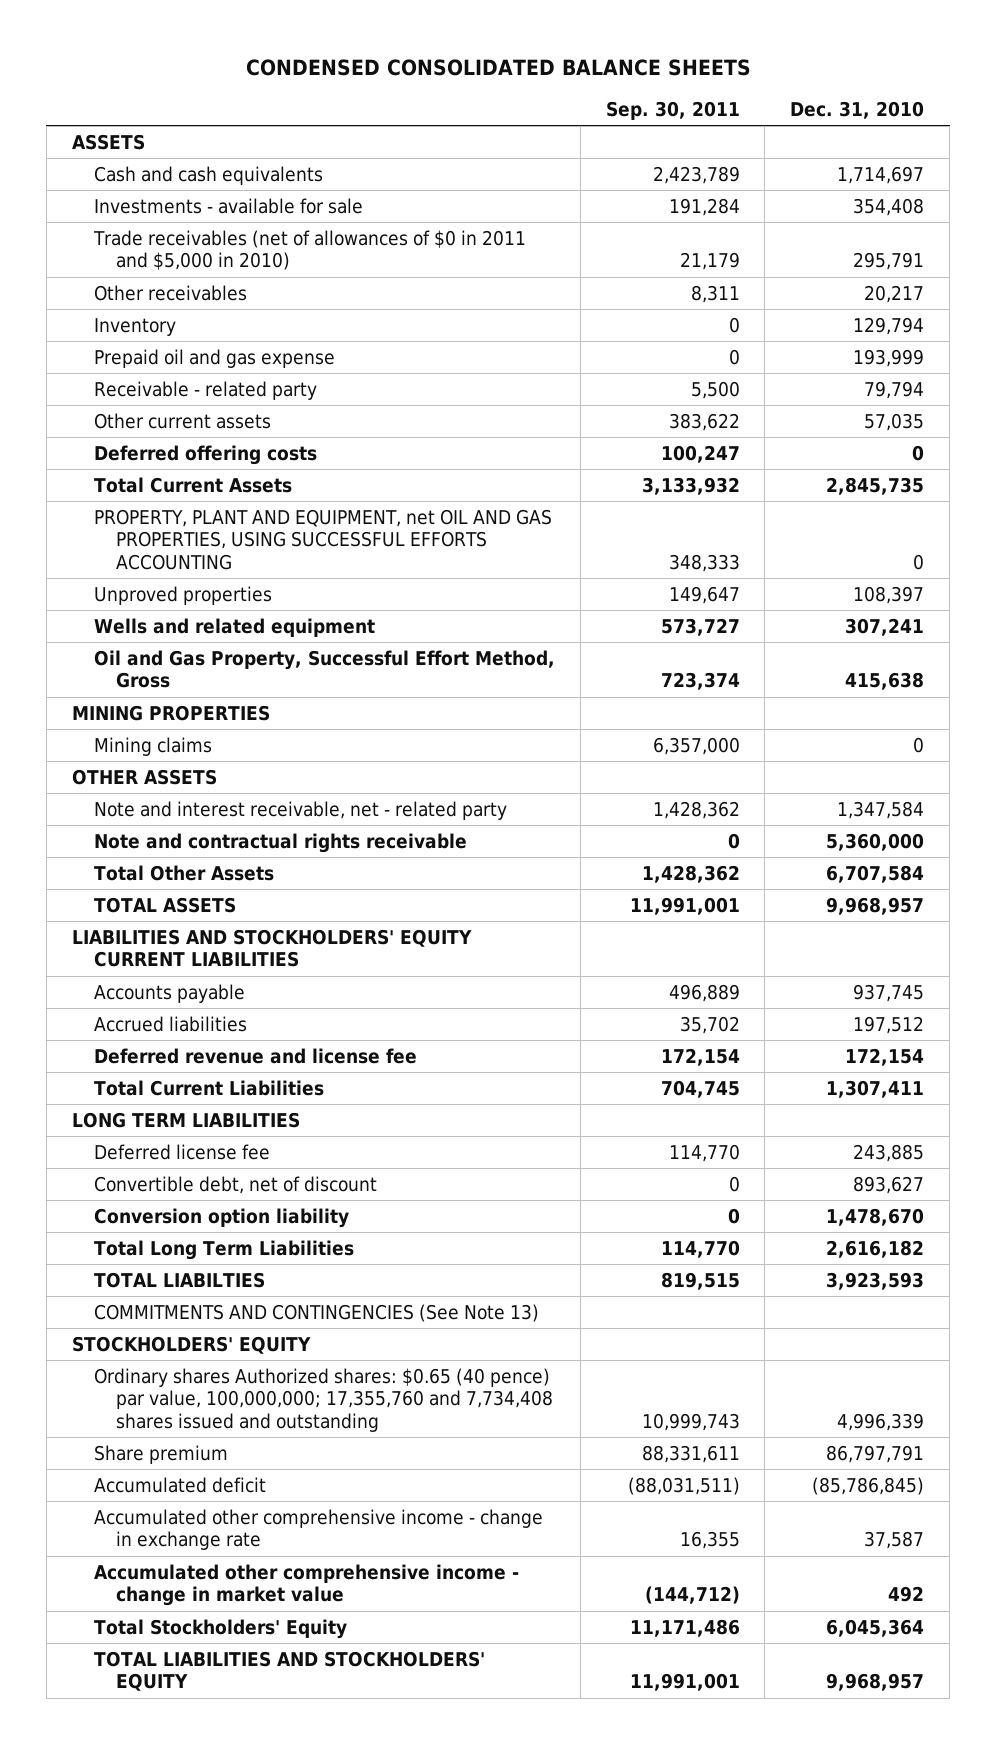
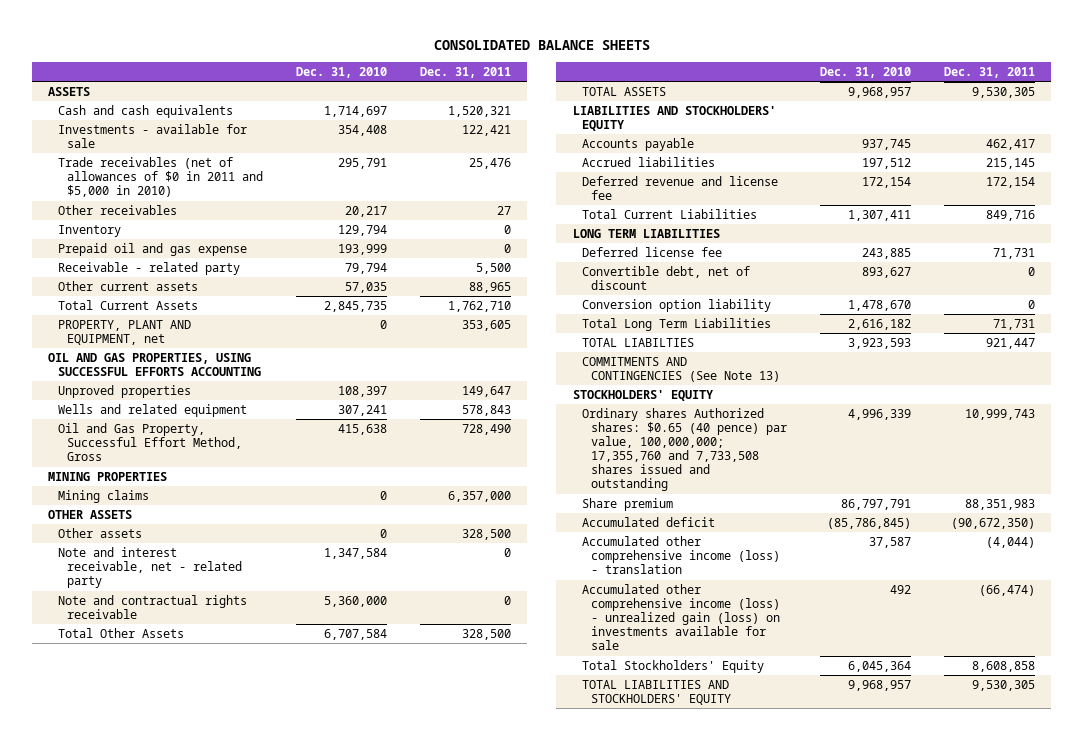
[245,58,751,76] CONDENSED CONSOLIDATED BALANCE SHEETS -> [433,40,650,51] CONSOLIDATED BALANCE SHEETS
[605,100,740,120] Sep. 30, 2011 -> none
none -> [419,66,511,78] Dec. 31, 2011
[93,444,317,465] Deferred offering costs -> none
[93,508,552,571] PROPERTY, PLANT AND EQUIPMENT, net OIL AND GAS PROPERTIES, USING SUCCESSFUL EFFORTS ACCOUNTING -> [57,319,191,346] PROPERTY, PLANT AND EQUIPMENT, net
none -> [48,352,261,377] OIL AND GAS PROPERTIES, USING SUCCESSFUL EFFORTS ACCOUNTING
none -> [57,527,142,538] Other assets
[71,928,472,968] LIABILITIES AND STOCKHOLDERS' EQUITY CURRENT LIABILITIES -> [572,105,776,132] LIABILITIES AND STOCKHOLDERS' EQUITY
[93,1367,554,1433] Ordinary shares Authorized shares: $0.65 (40 pence) par value, 100,000,000; 17,355,760 and 7,734,408 shares issued and outstanding -> [582,407,788,492] Ordinary shares Authorized shares: $0.65 (40 pence) par value, 100,000,000; 17,355,760 and 7,733,508 shares issued and outstanding
[93,1508,543,1551] Accumulated other comprehensive income - change in exchange rate -> [582,535,781,575] Accumulated other comprehensive income (loss) - translation
[93,1563,519,1607] Accumulated other comprehensive income - change in market value -> [582,583,781,651] Accumulated other comprehensive income (loss) - unrealized gain (loss) on investments available for sale

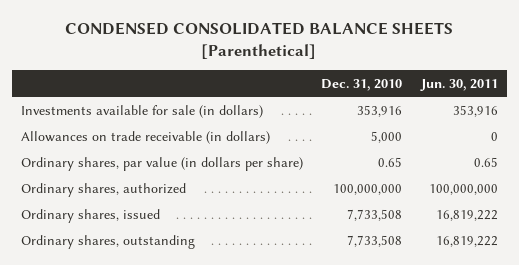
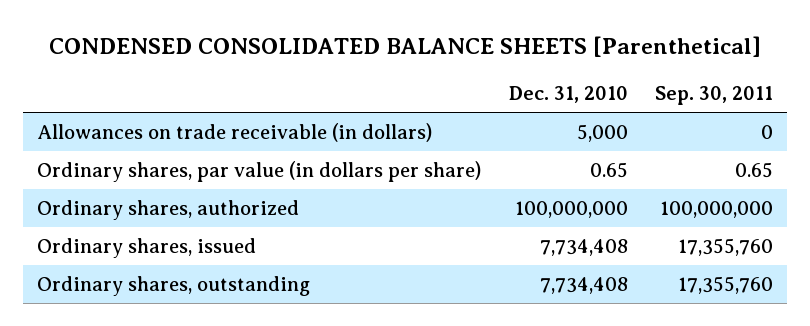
[419,78,498,91] Jun. 30, 2011 -> none
none -> [655,86,774,106] Sep. 30, 2011
[20,104,263,118] Investments available for sale (in dollars) -> none
[347,208,403,221] 7,733,508 -> [539,238,628,256] 7,734,408
[347,234,403,247] 7,733,508 -> [539,276,628,294] 7,734,408

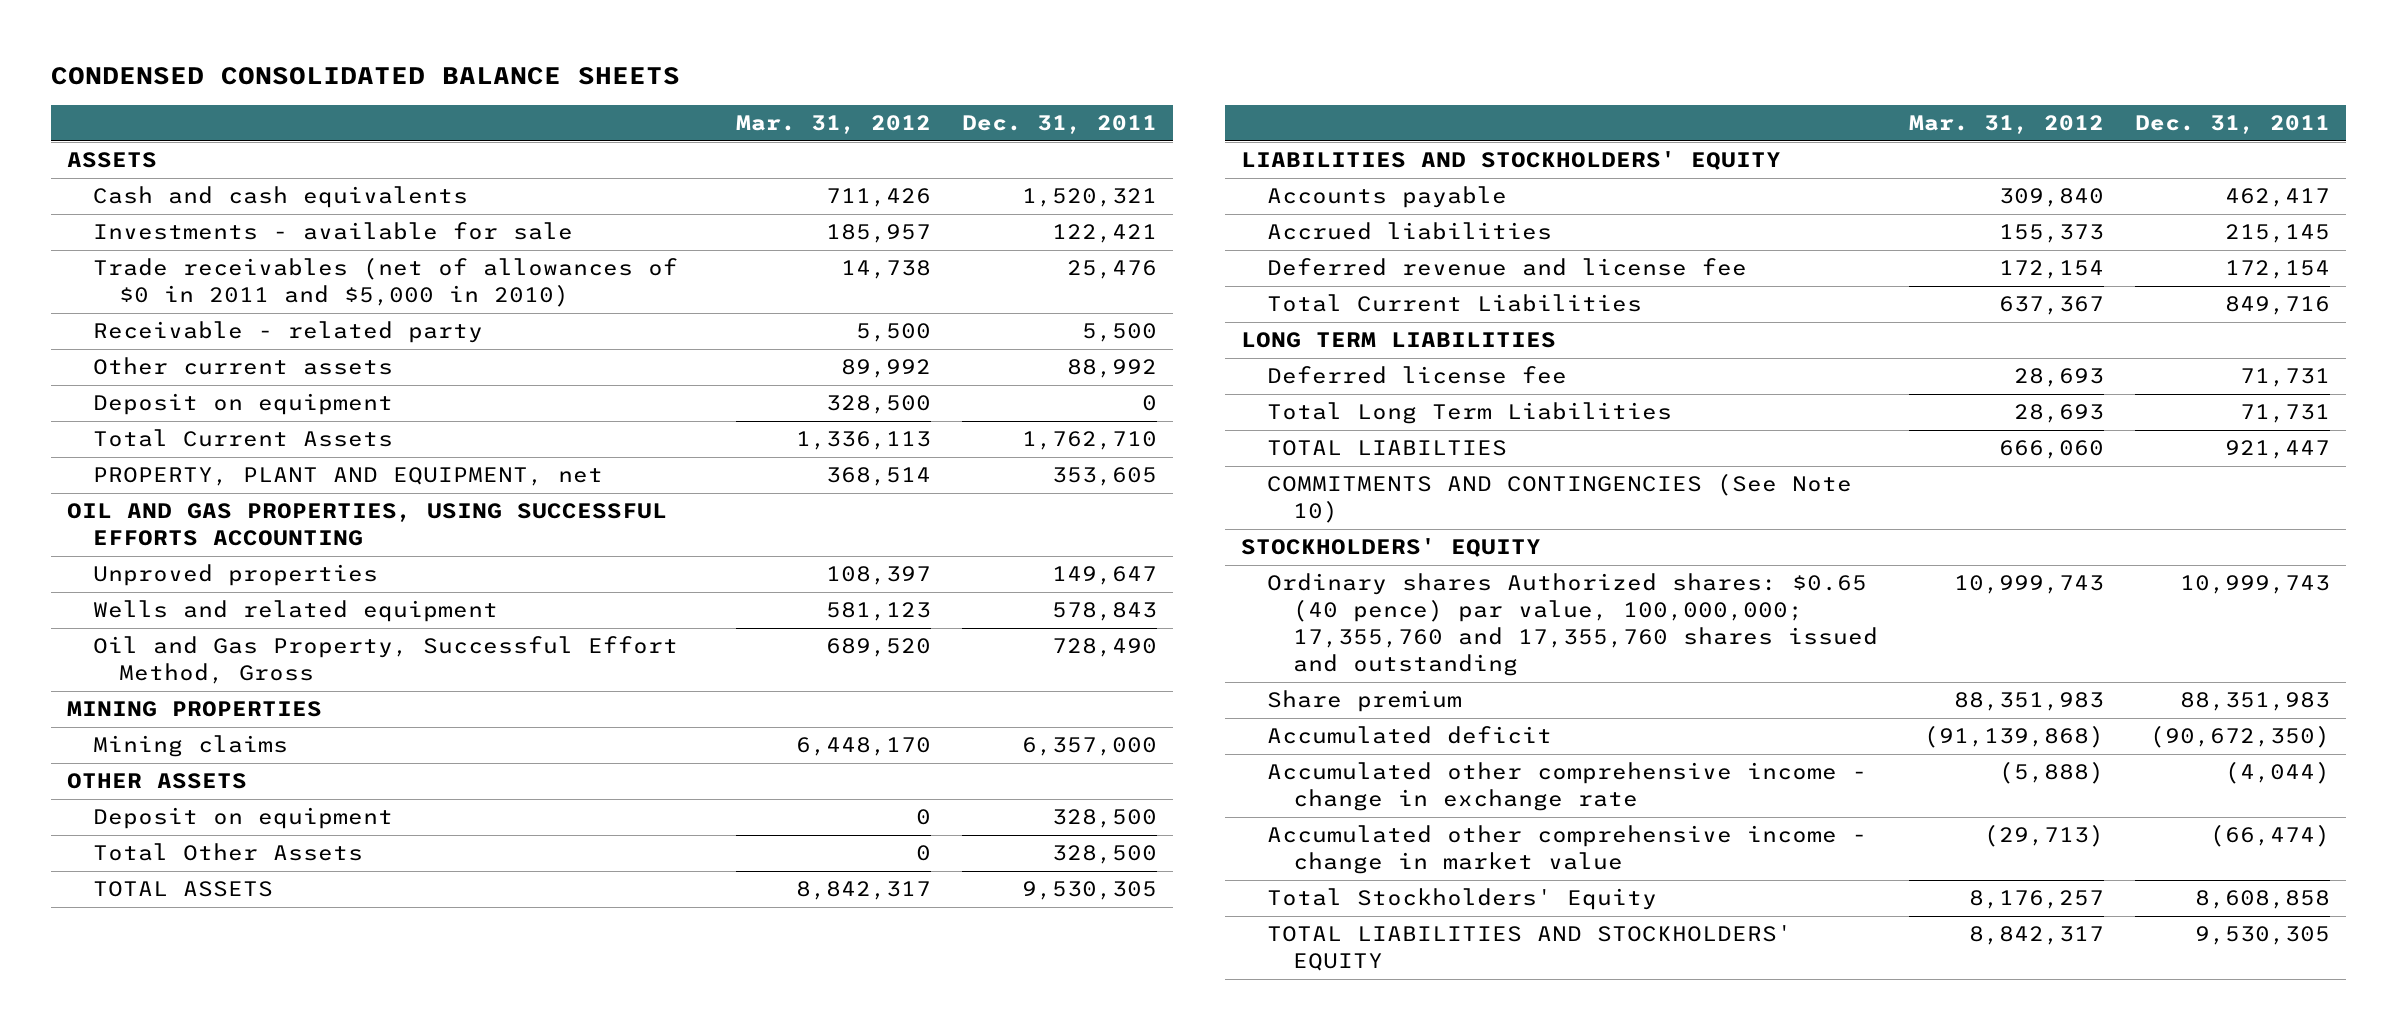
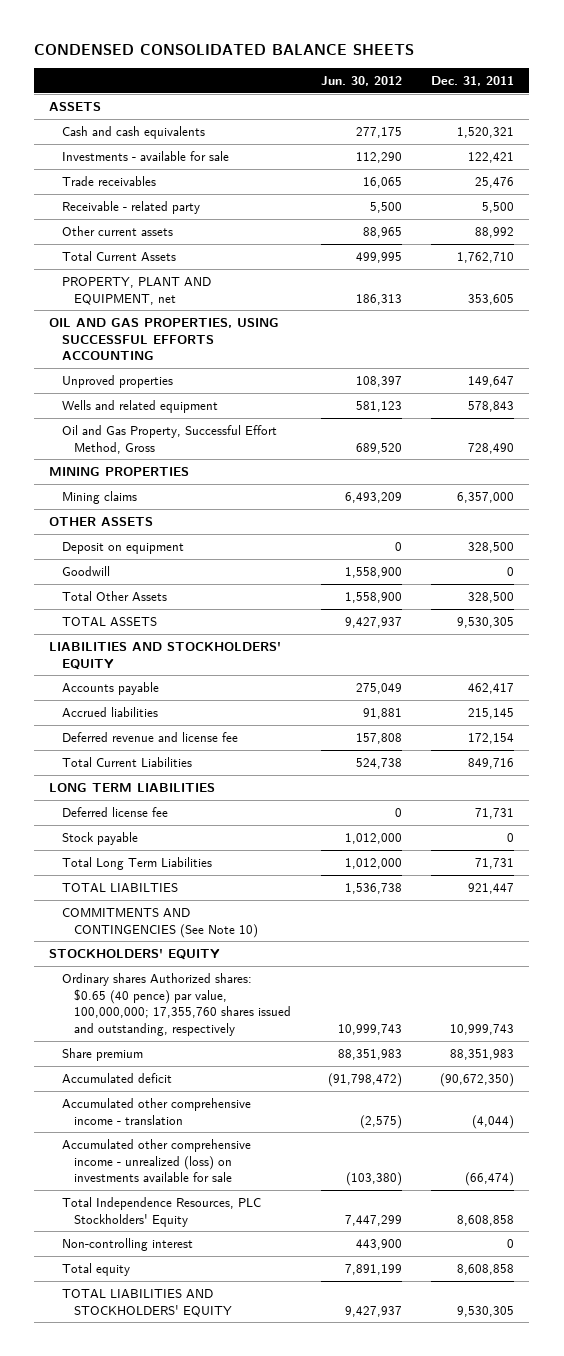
[735,114,931,134] Mar. 31, 2012 -> none
none -> [320,75,402,86] Jun. 30, 2012
[93,257,679,308] Trade receivables (net of allowances of $0 in 2011 and $5,000 in 2010) -> [61,175,156,186] Trade receivables
[93,393,394,416] Deposit on equipment -> none
none -> [61,565,110,576] Goodwill
none -> [61,831,138,845] Stock payable
[1266,573,1878,677] Ordinary shares Authorized shares: $0.65 (40 pence) par value, 100,000,000; 17,355,760 and 17,355,760 shares issued and outstanding -> [61,972,292,1036] Ordinary shares Authorized shares: $0.65 (40 pence) par value, 100,000,000; 17,355,760 shares issued and outstanding, respectively
[1266,762,1867,812] Accumulated other comprehensive income - change in exchange rate -> [61,1097,251,1125] Accumulated other comprehensive income - translation
[1266,825,1867,875] Accumulated other comprehensive income - change in market value -> [61,1138,251,1183] Accumulated other comprehensive income - unrealized (loss) on investments available for sale
[1266,888,1657,911] Total Stockholders' Equity -> [61,1196,261,1227] Total Independence Resources, PLC Stockholders' Equity
none -> [61,1237,193,1251] Non-controlling interest
none -> [61,1262,130,1276] Total equity

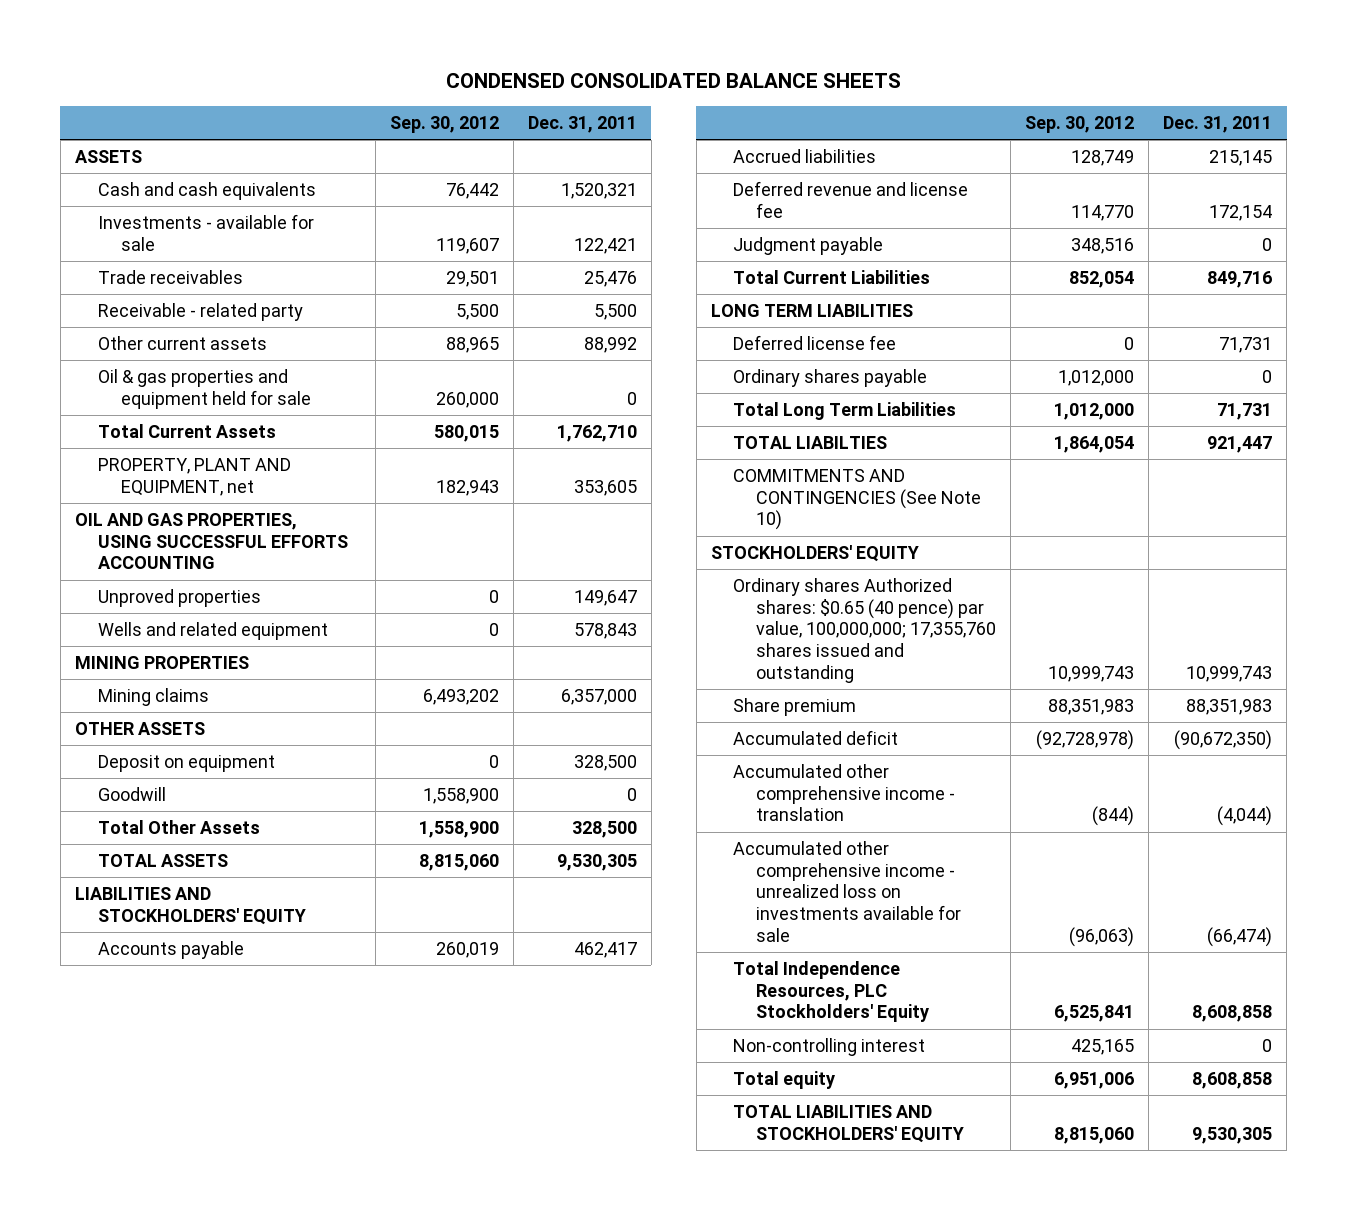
[320,75,402,86] Jun. 30, 2012 -> none
none -> [389,116,499,134] Sep. 30, 2012
none -> [97,368,311,409] Oil & gas properties and equipment held for sale
[61,424,277,454] Oil and Gas Property, Successful Effort Method, Gross -> none
none -> [733,236,884,255] Judgment payable
[61,831,138,845] Stock payable -> [733,368,928,387] Ordinary shares payable
[61,972,292,1036] Ordinary shares Authorized shares: $0.65 (40 pence) par value, 100,000,000; 17,355,760 shares issued and outstanding, respectively -> [733,577,997,683] Ordinary shares Authorized shares: $0.65 (40 pence) par value, 100,000,000; 17,355,760 shares issued and outstanding
[61,1138,251,1183] Accumulated other comprehensive income - unrealized (loss) on investments available for sale -> [733,840,962,942] Accumulated other comprehensive income - unrealized loss on investments available for sale

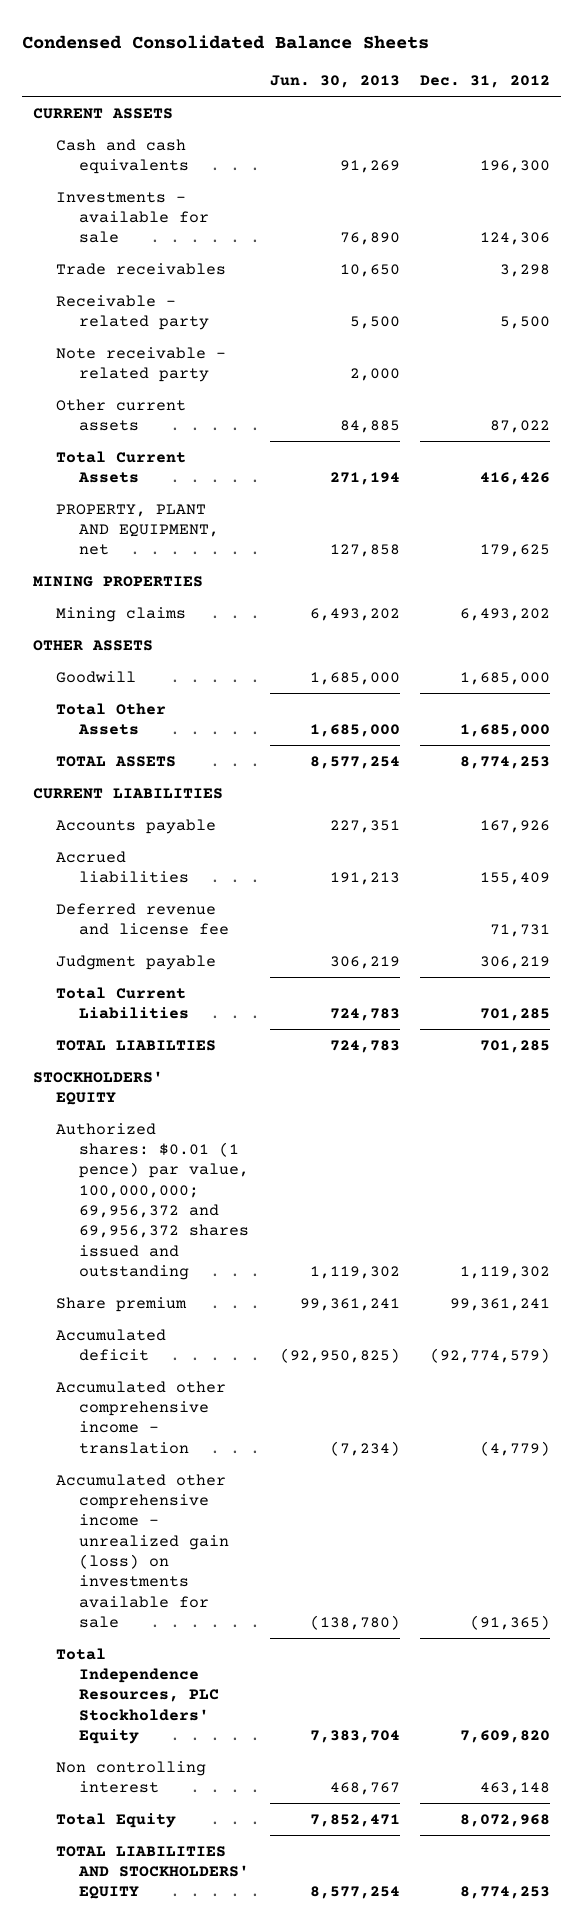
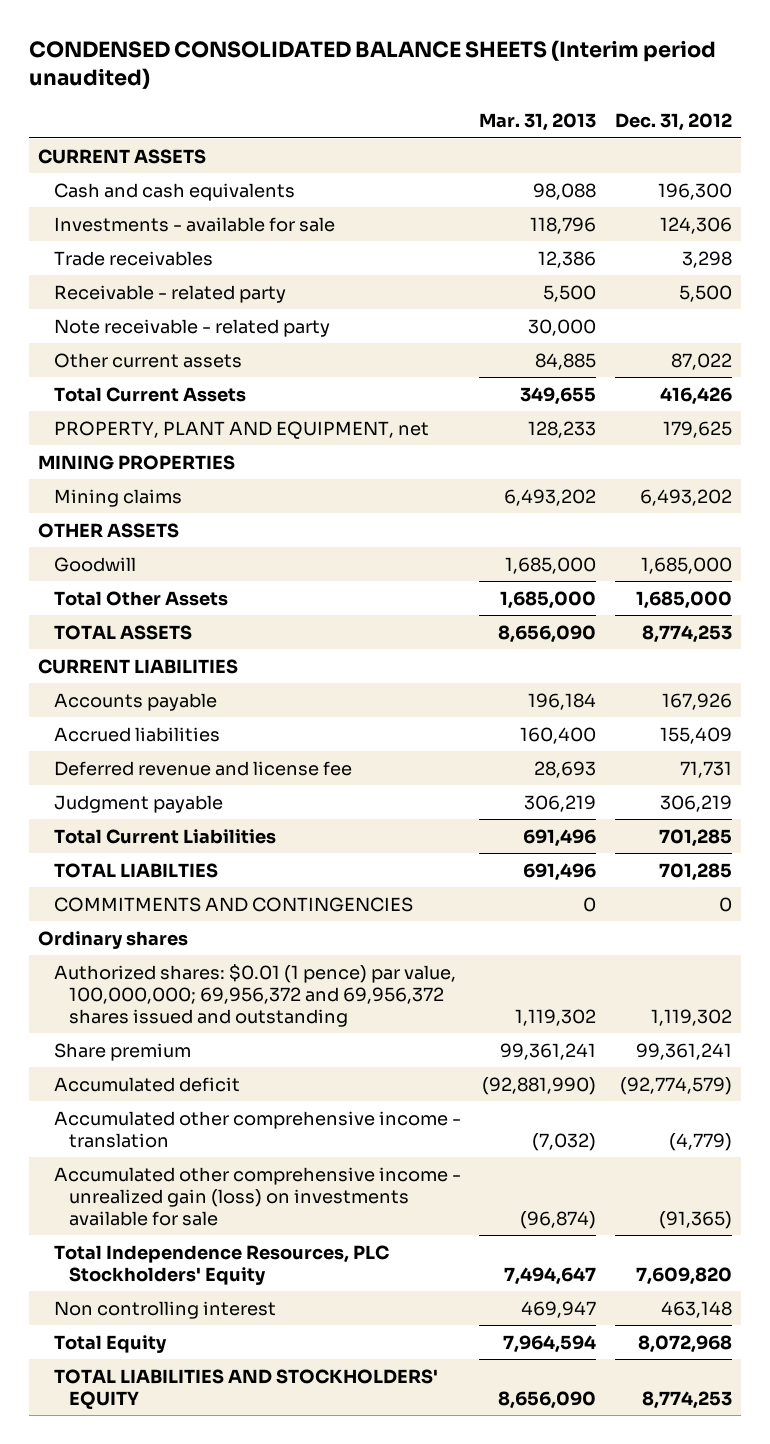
[22,35,430,50] Condensed Consolidated Balance Sheets -> [28,39,716,90] CONDENSED CONSOLIDATED BALANCE SHEETS (Interim period unaudited)
[269,75,400,89] Jun. 30, 2013 -> none
none -> [479,113,597,132] Mar. 31, 2013
[32,1070,163,1105] STOCKHOLDERS' EQUITY -> none
none -> [53,896,413,912] COMMITMENTS AND CONTINGENCIES
none -> [38,930,189,949] Ordinary shares

